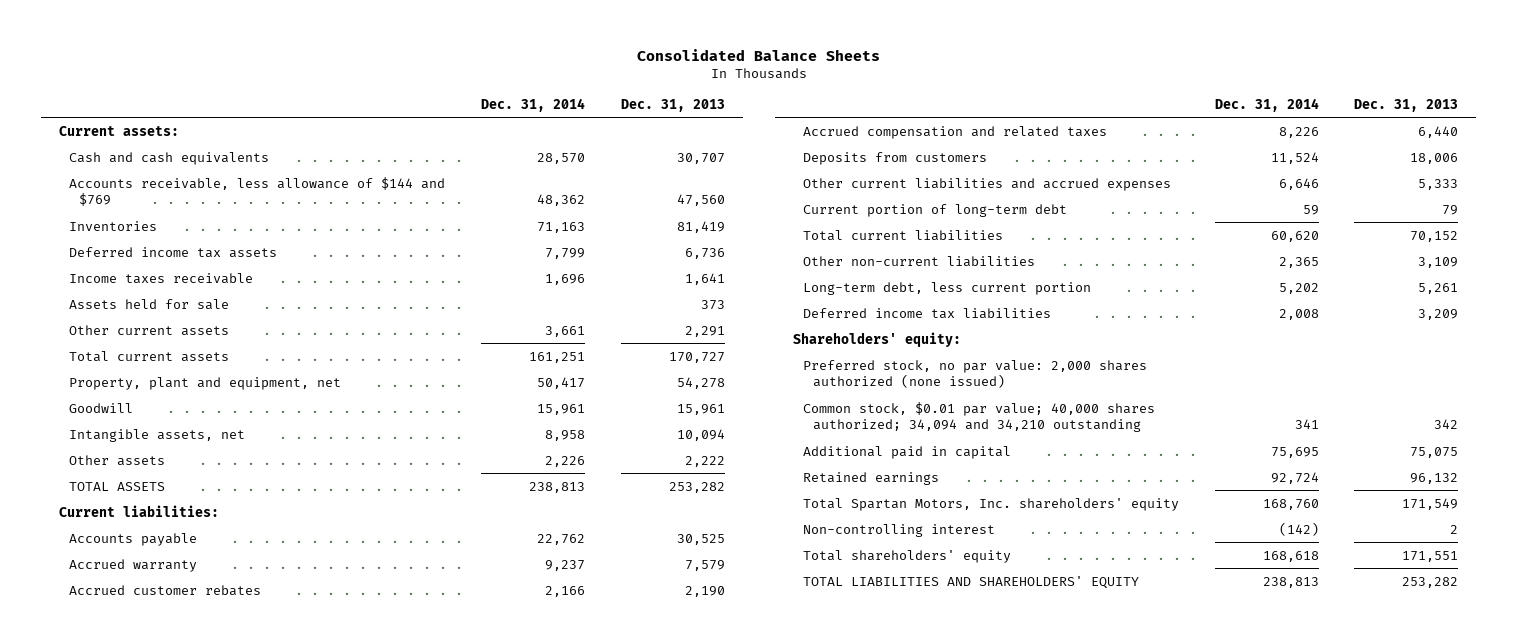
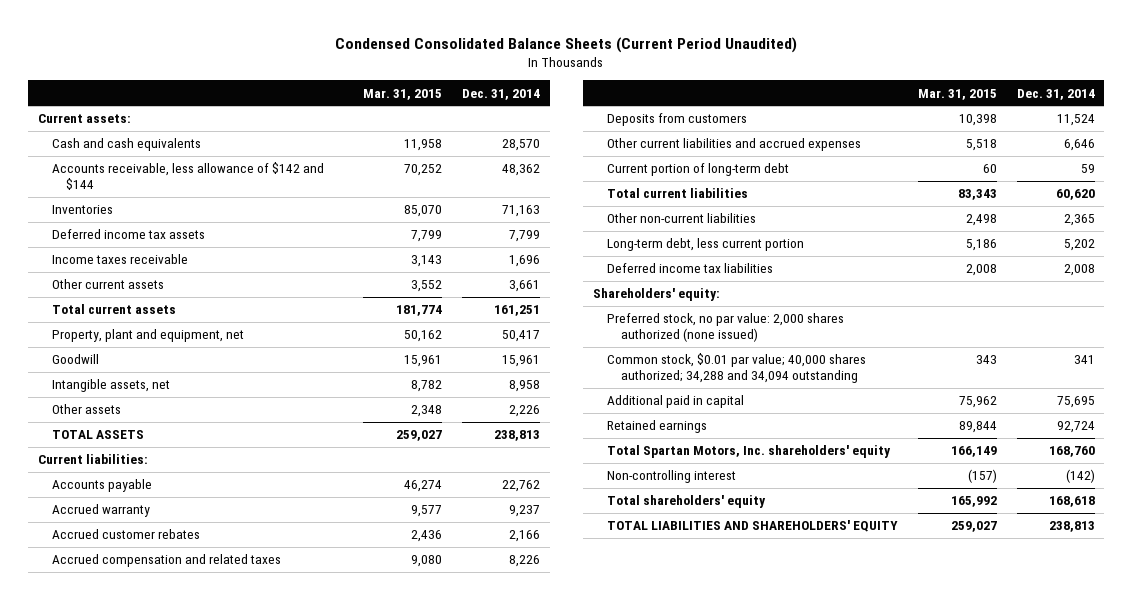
[636,48,880,61] Consolidated Balance Sheets -> [335,37,798,54] Condensed Consolidated Balance Sheets (Current Period Unaudited)
[620,98,725,112] Dec. 31, 2013 -> none
none -> [363,88,443,100] Mar. 31, 2015
[69,176,446,206] Accounts receivable, less allowance of $144 and $769 -> [52,162,325,191] Accounts receivable, less allowance of $142 and $144
[69,298,230,310] Assets held for sale -> none
[802,401,1155,432] Common stock, $0.01 par value; 40,000 shares authorized; 34,094 and 34,210 outstanding -> [607,353,867,384] Common stock, $0.01 par value; 40,000 shares authorized; 34,288 and 34,094 outstanding

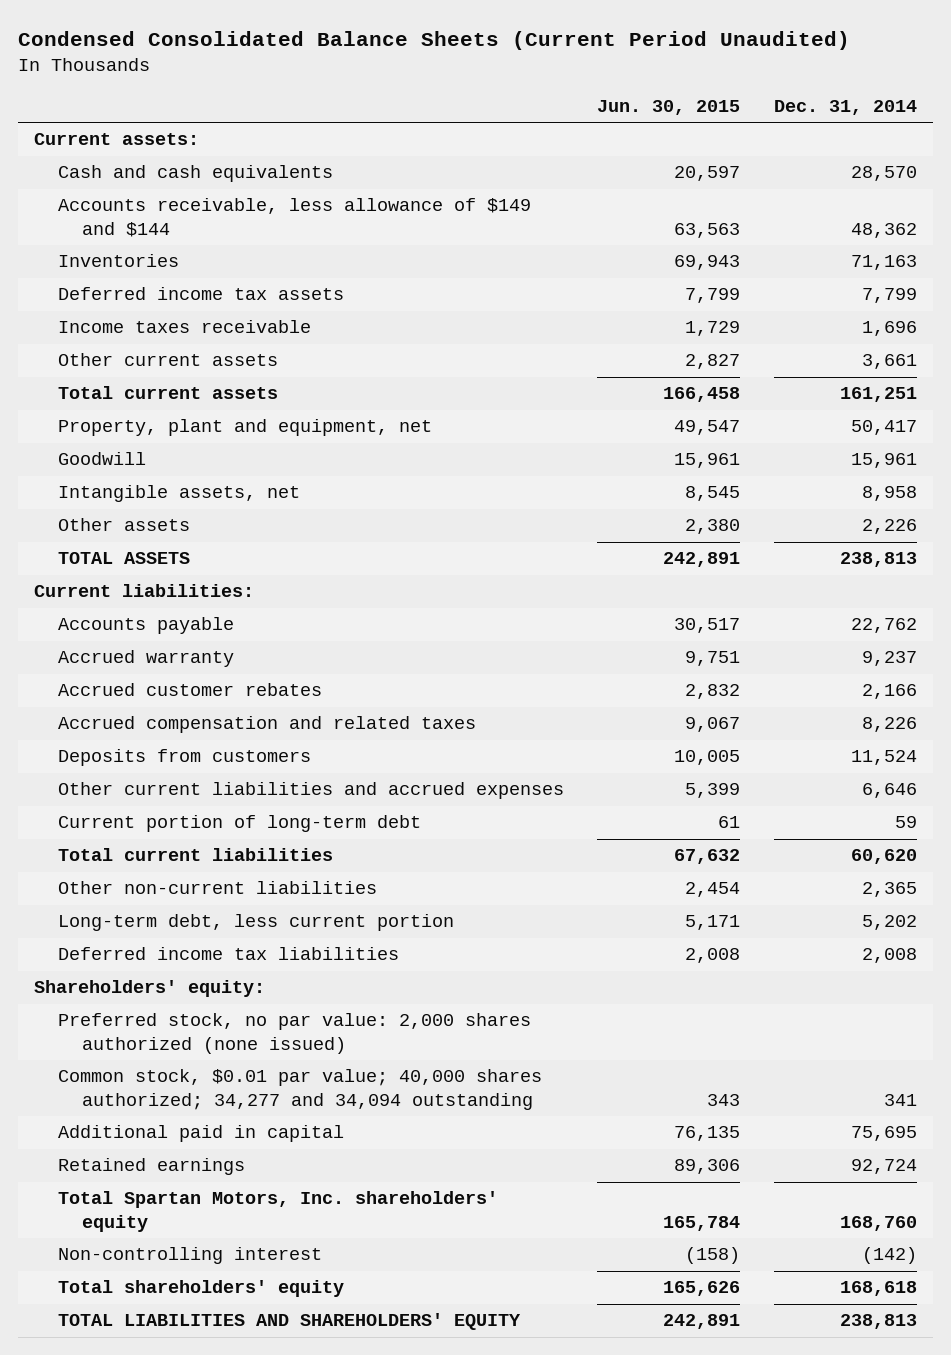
[363,88,443,100] Mar. 31, 2015 -> none
none -> [597,99,741,115] Jun. 30, 2015
[52,162,325,191] Accounts receivable, less allowance of $142 and $144 -> [58,198,532,237] Accounts receivable, less allowance of $149 and $144
[607,353,867,384] Common stock, $0.01 par value; 40,000 shares authorized; 34,288 and 34,094 outstanding -> [58,1069,543,1110] Common stock, $0.01 par value; 40,000 shares authorized; 34,277 and 34,094 outstanding

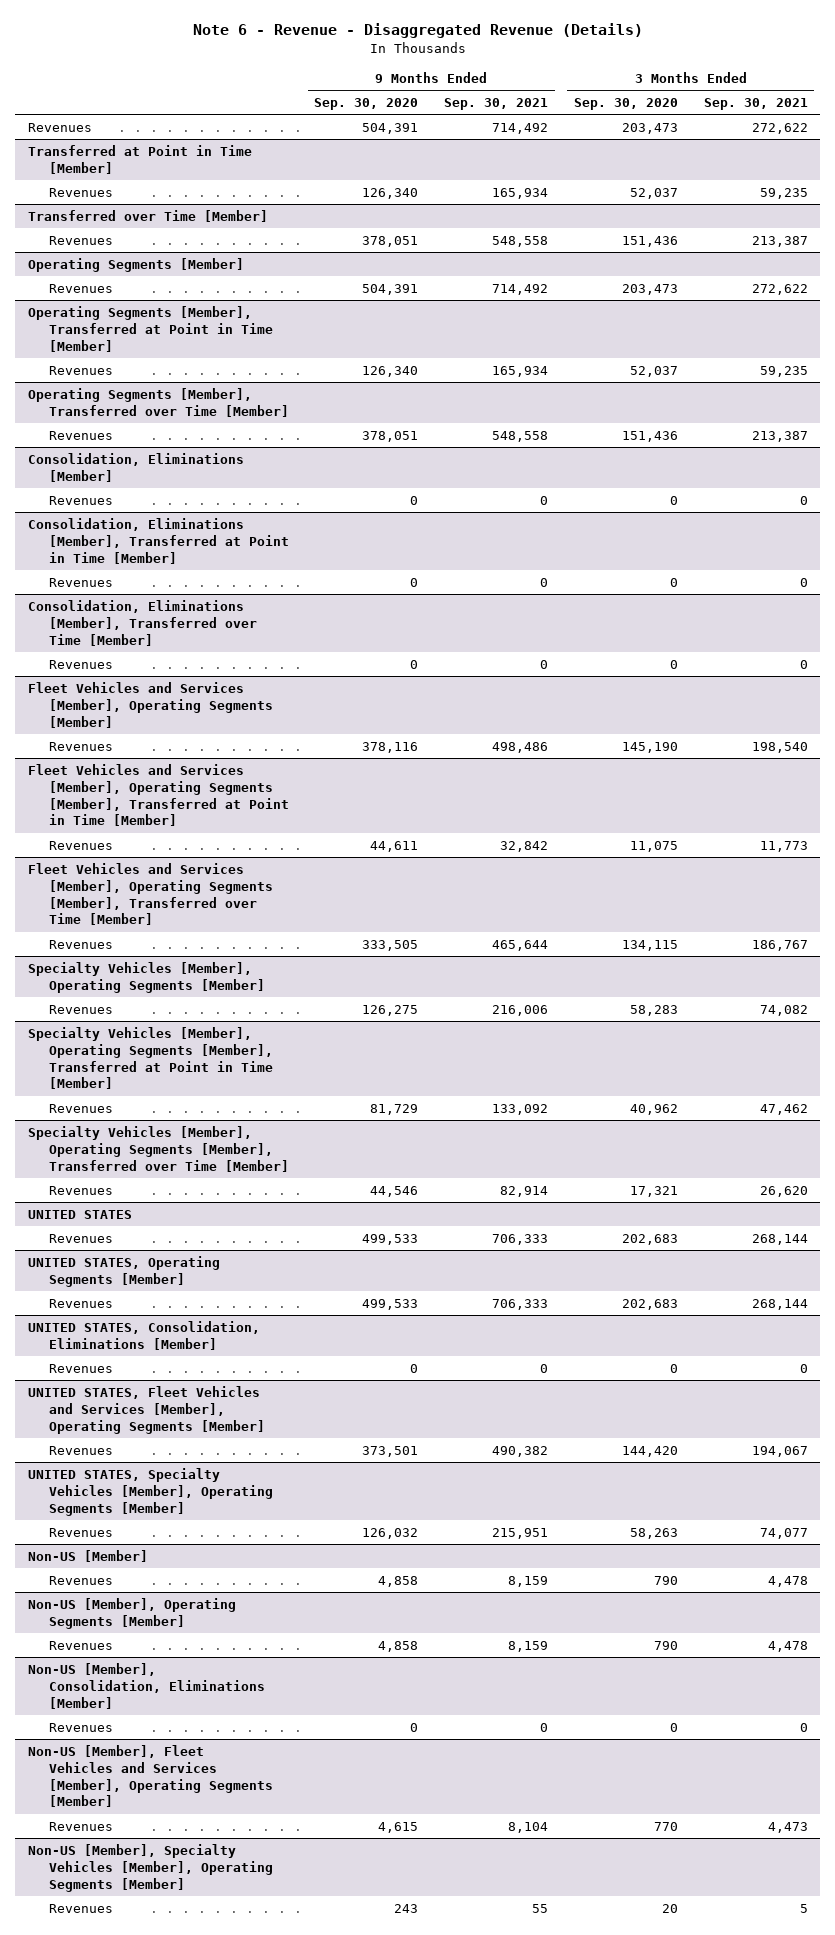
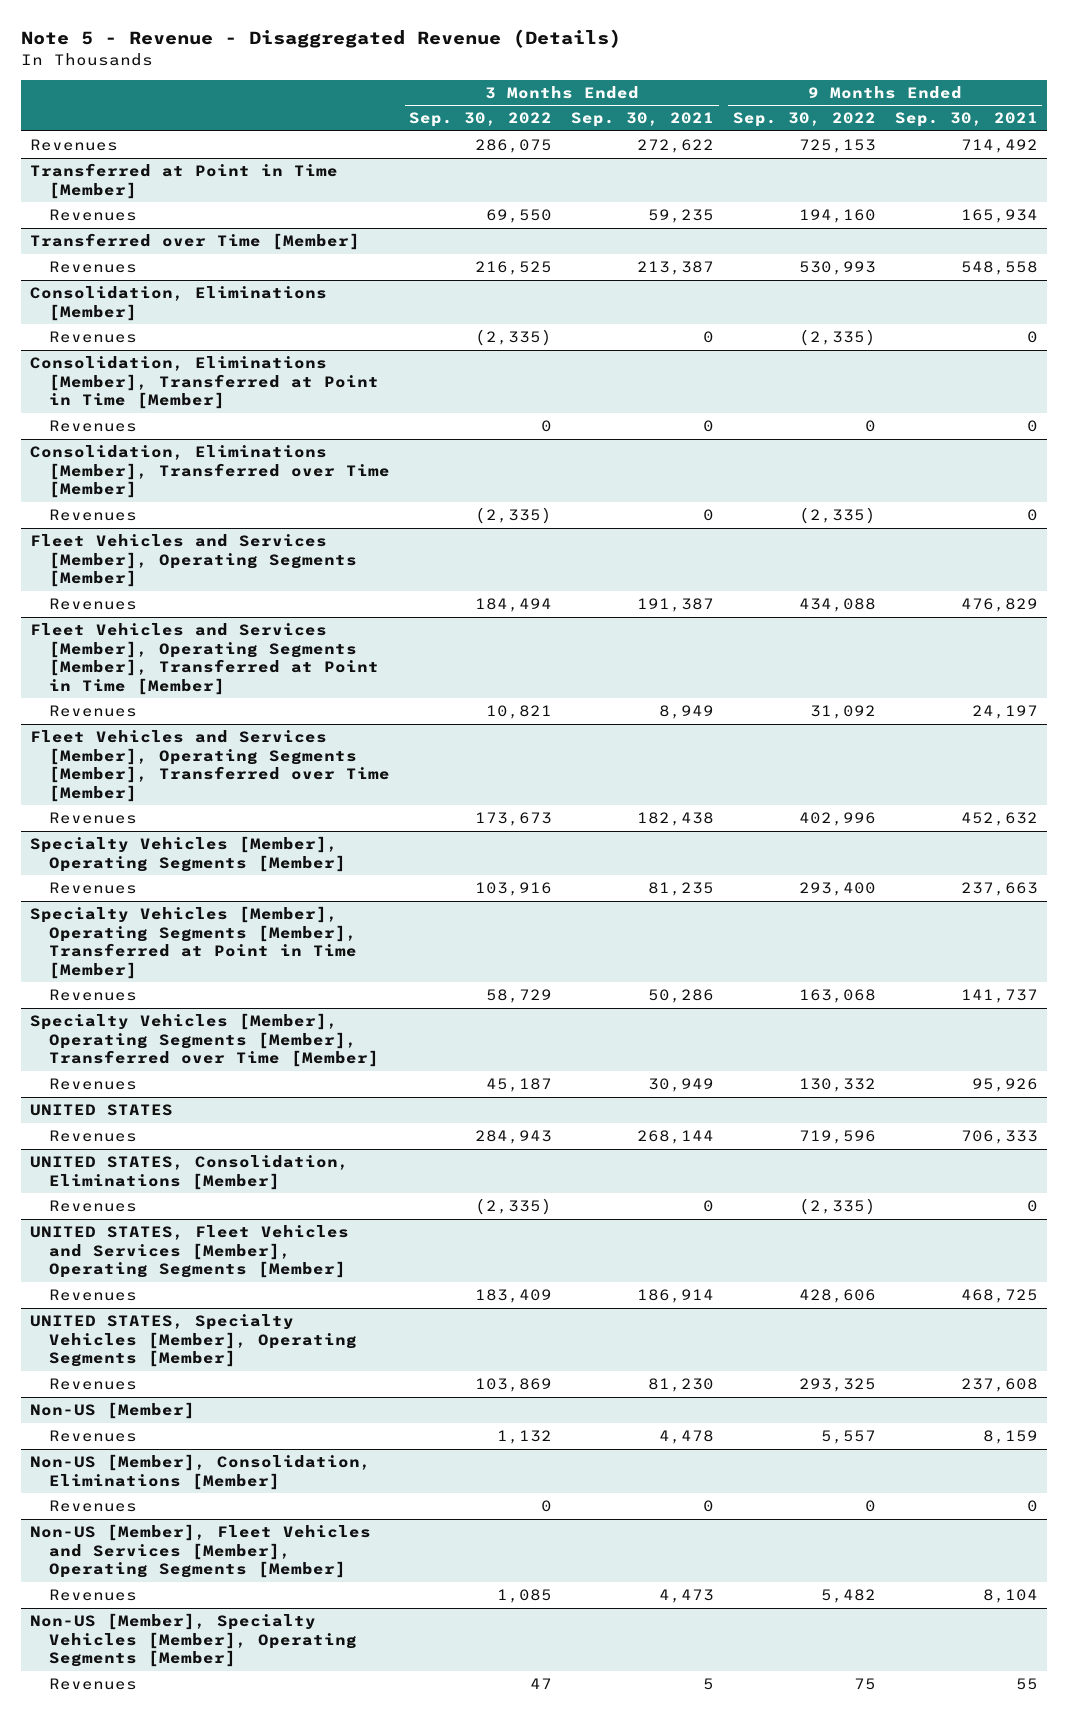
[192,23,643,39] Note 6 - Revenue - Disaggregated Revenue (Details) -> [21,29,622,49] Note 5 - Revenue - Disaggregated Revenue (Details)
[314,97,419,110] Sep. 30, 2020 -> none
[573,97,678,110] Sep. 30, 2020 -> none
none -> [409,112,553,128] Sep. 30, 2022
none -> [732,112,876,128] Sep. 30, 2022
[27,257,244,272] Operating Segments [Member] -> none
[48,283,113,293] Revenues -> none
[27,305,273,352] Operating Segments [Member], Transferred at Point in Time [Member] -> none
[48,365,113,375] Revenues -> none
[27,387,289,417] Operating Segments [Member], Transferred over Time [Member] -> none
[48,430,113,440] Revenues -> none
[492,741,549,753] 498,486 -> [960,598,1038,613] 476,829
[751,741,808,753] 198,540 -> [637,598,715,613] 191,387
[500,840,549,852] 32,842 -> [971,705,1038,720] 24,197
[759,840,808,852] 11,773 -> [659,705,715,720] 8,949
[492,939,549,951] 465,644 -> [960,812,1038,827] 452,632
[751,939,808,951] 186,767 -> [637,812,715,827] 182,438
[492,1004,549,1016] 216,006 -> [960,882,1038,897] 237,663
[759,1004,808,1016] 74,082 -> [648,882,715,897] 81,235
[492,1103,549,1115] 133,092 -> [960,989,1038,1004] 141,737
[759,1103,808,1115] 47,462 -> [648,989,715,1004] 50,286
[500,1185,549,1197] 82,914 -> [971,1078,1038,1093] 95,926
[759,1185,808,1197] 26,620 -> [648,1078,715,1093] 30,949
[27,1255,220,1287] UNITED STATES, Operating Segments [Member] -> none
[48,1298,113,1308] Revenues -> none
[492,1445,549,1457] 490,382 -> [960,1289,1038,1304] 468,725
[751,1445,808,1457] 194,067 -> [637,1289,715,1304] 186,914
[492,1527,549,1539] 215,951 -> [960,1378,1038,1393] 237,608
[759,1527,808,1539] 74,077 -> [648,1378,715,1393] 81,230
[27,1597,236,1629] Non-US [Member], Operating Segments [Member] -> none
[48,1640,113,1650] Revenues -> none

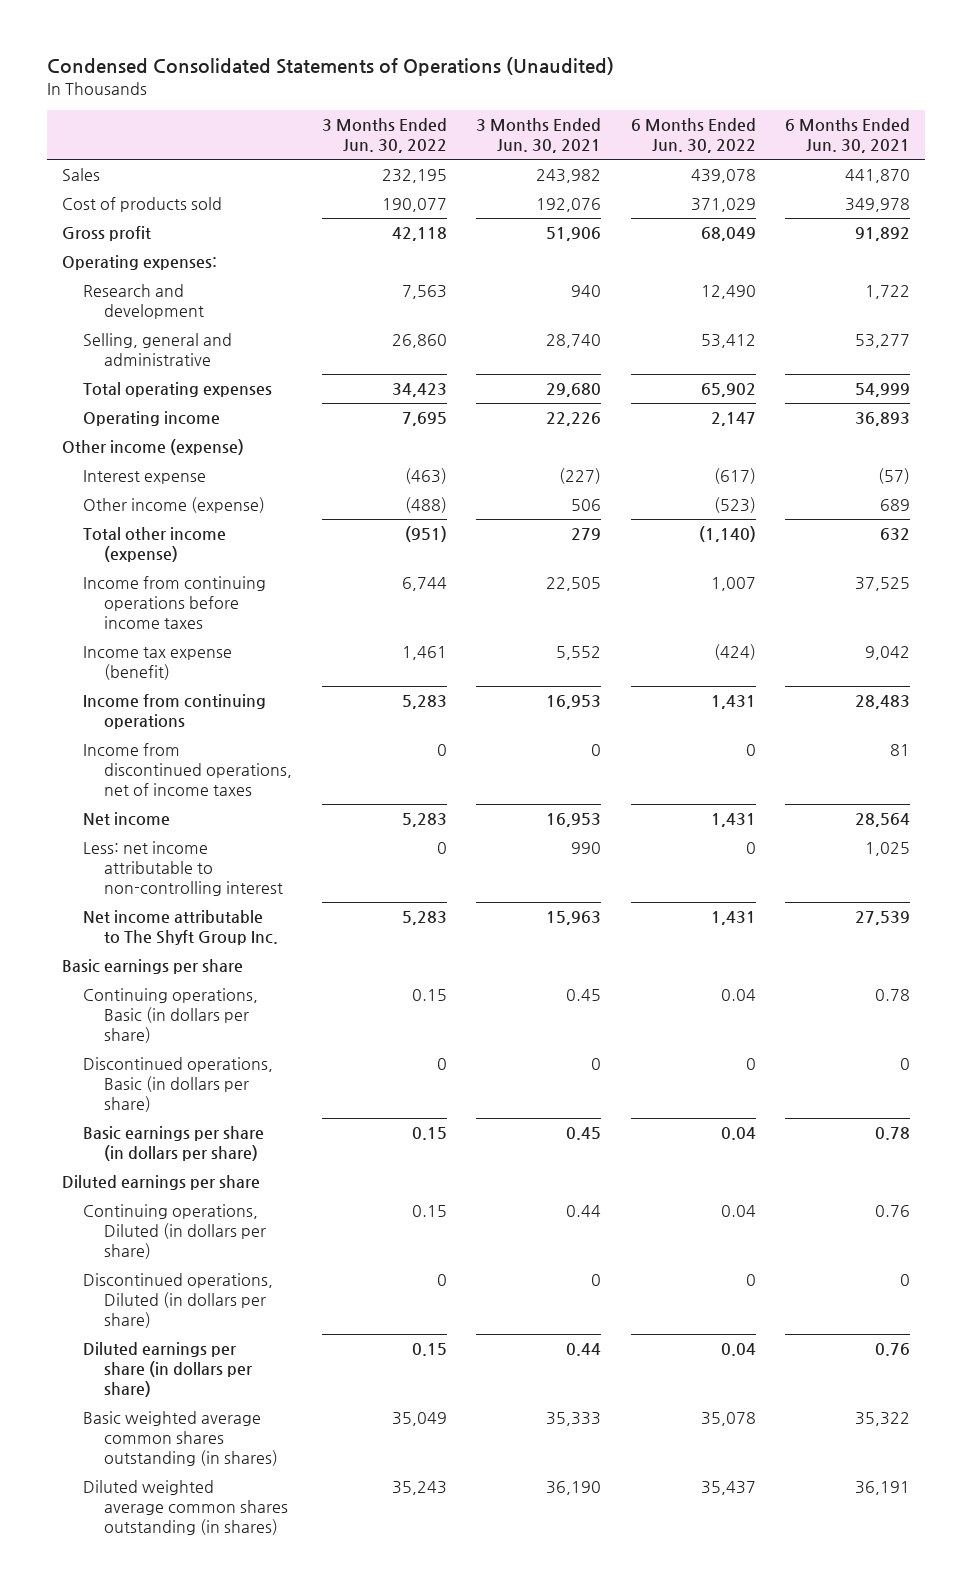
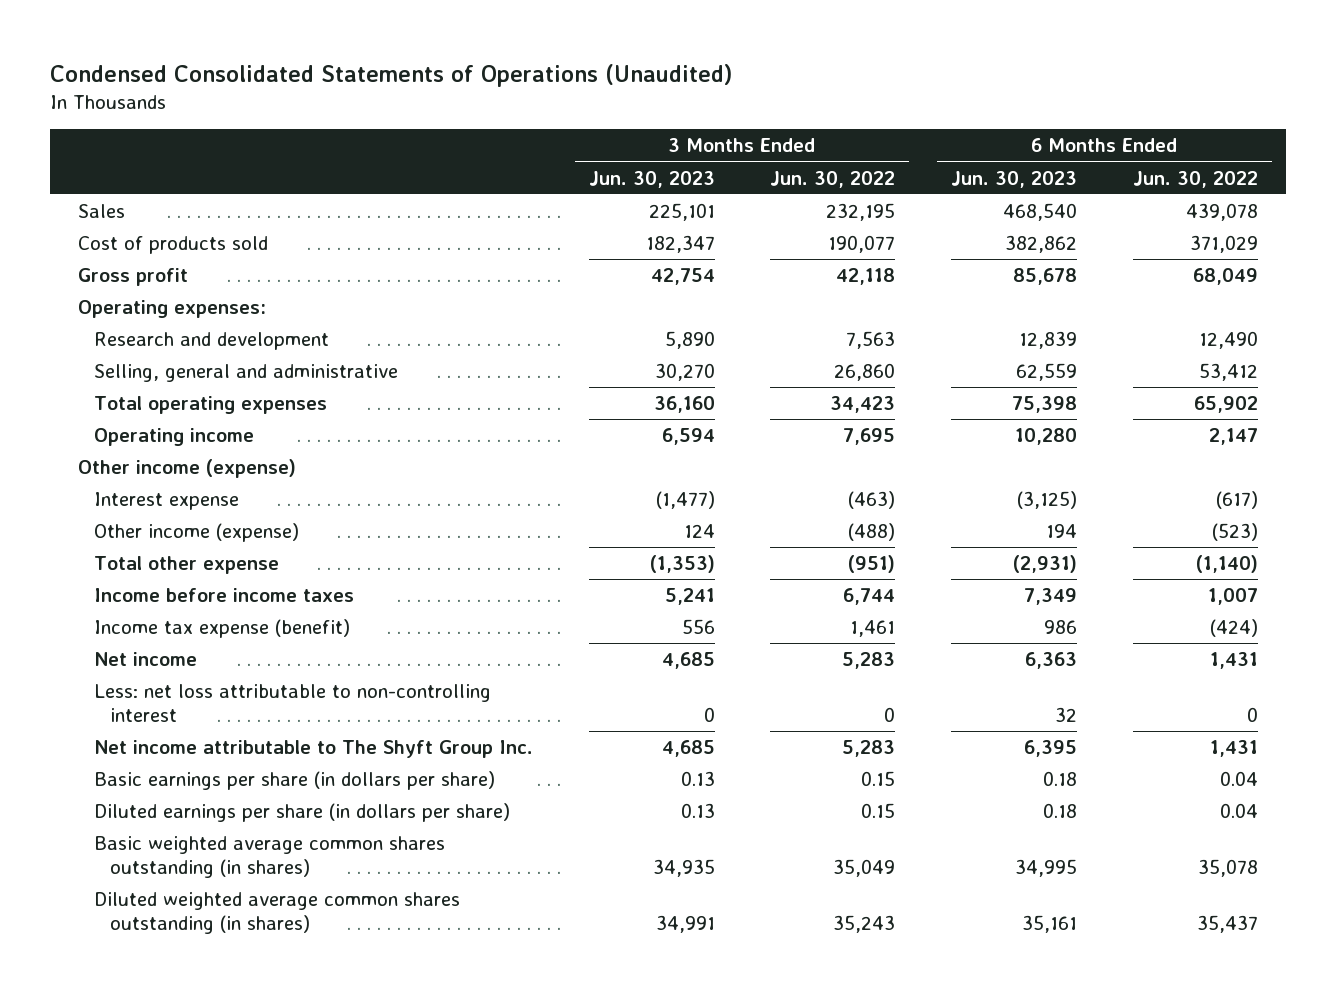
[476,118,602,154] 3 Months Ended Jun. 30, 2021 -> none
[785,118,911,154] 6 Months Ended Jun. 30, 2021 -> none
none -> [588,170,715,188] Jun. 30, 2023
none -> [951,170,1078,188] Jun. 30, 2023
[83,527,227,563] Total other income (expense) -> [94,555,280,574] Total other expense
[83,576,267,630] Income from continuing operations before income taxes -> [94,587,355,602] Income before income taxes
[83,694,267,730] Income from continuing operations -> none
[83,743,293,797] Income from discontinued operations, net of income taxes -> none
[83,841,284,897] Less: net income attributable to non-controlling interest -> [94,683,492,722] Less: net loss attributable to non-controlling interest
[61,959,243,975] Basic earnings per share -> none
[83,988,259,1044] Continuing operations, Basic (in dollars per share) -> none
[83,1057,274,1113] Discontinued operations, Basic (in dollars per share) -> none
[61,1175,260,1191] Diluted earnings per share -> none
[83,1204,267,1260] Continuing operations, Diluted (in dollars per share) -> none
[83,1273,274,1329] Discontinued operations, Diluted (in dollars per share) -> none

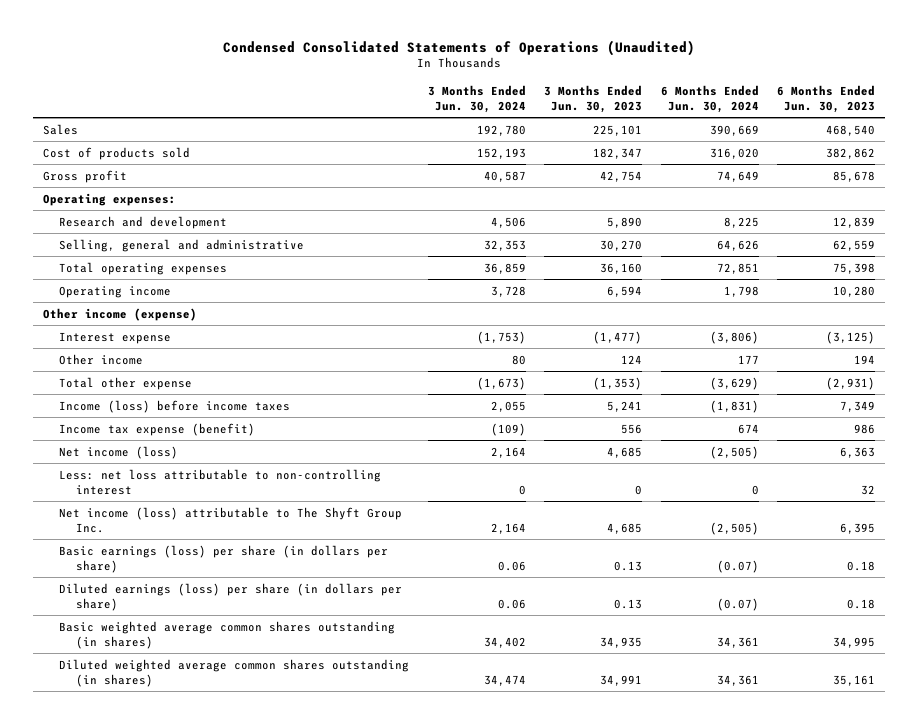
[770,170,896,188] Jun. 30, 2022 -> none
[1132,170,1258,188] Jun. 30, 2022 -> none
none -> [427,84,526,113] 3 Months Ended Jun. 30, 2024
none -> [660,84,759,113] 6 Months Ended Jun. 30, 2024
[94,522,300,542] Other income (expense) -> [59,353,144,365] Other income
[94,587,355,602] Income before income taxes -> [59,399,291,413] Income (loss) before income taxes
[94,651,198,666] Net income -> [59,445,179,459] Net income (loss)
[94,739,534,758] Net income attributable to The Shyft Group Inc. -> [59,506,403,533] Net income (loss) attributable to The Shyft Group Inc.
[94,770,496,790] Basic earnings per share (in dollars per share) -> [59,544,389,573] Basic earnings (loss) per share (in dollars per share)
[94,802,511,822] Diluted earnings per share (in dollars per share) -> [59,582,403,611] Diluted earnings (loss) per share (in dollars per share)

